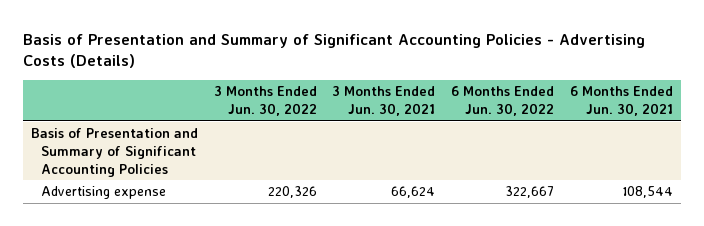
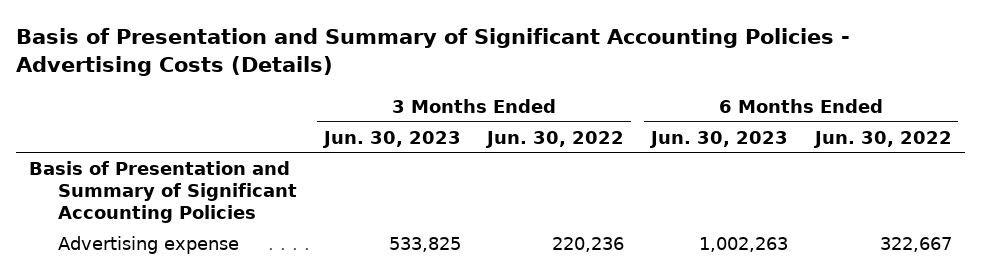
[332,86,436,117] 3 Months Ended Jun. 30, 2021 -> none
[569,86,673,117] 6 Months Ended Jun. 30, 2021 -> none
none -> [321,130,461,148] Jun. 30, 2023
none -> [649,130,789,148] Jun. 30, 2023
[267,186,317,199] 220,326 -> [552,237,625,253] 220,236

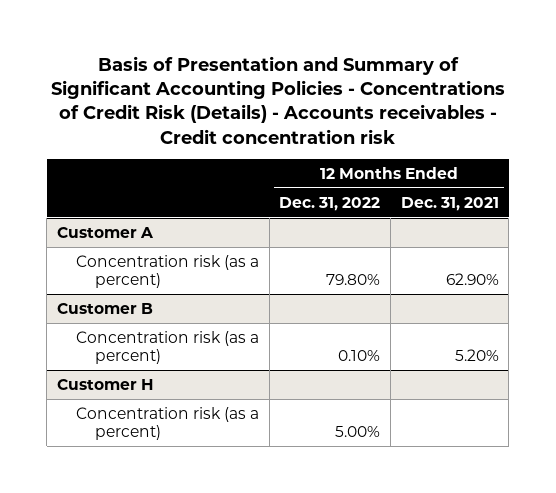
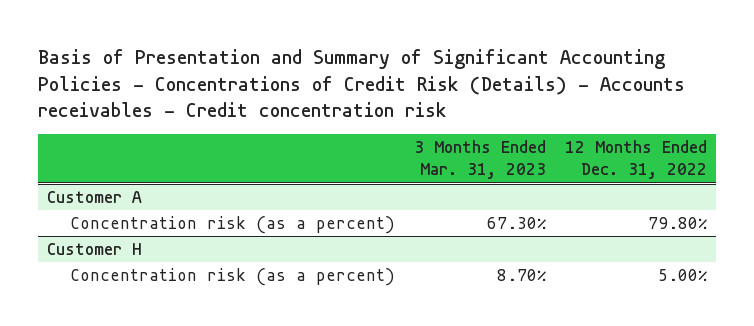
[400,196,499,211] Dec. 31, 2021 -> none
none -> [413,140,546,180] 3 Months Ended Mar. 31, 2023
[56,302,153,314] Customer B -> none
[75,330,259,364] Concentration risk (as a percent) -> none

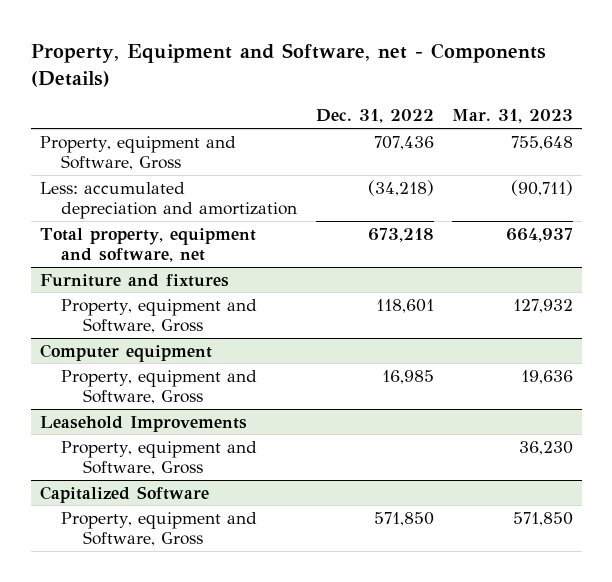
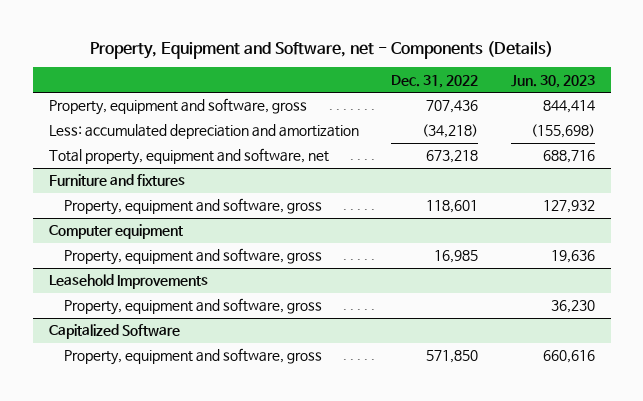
[451,109,573,124] Mar. 31, 2023 -> none
none -> [510,74,595,88] Jun. 30, 2023
[39,135,236,171] Property, equipment and Software, Gross -> [48,98,307,116] Property, equipment and software, gross
[61,298,258,334] Property, equipment and Software, Gross -> [64,198,323,216] Property, equipment and software, gross
[61,369,258,405] Property, equipment and Software, Gross -> [64,248,323,266] Property, equipment and software, gross
[61,440,258,476] Property, equipment and Software, Gross -> [64,298,323,316] Property, equipment and software, gross
[61,511,258,547] Property, equipment and Software, Gross -> [64,348,323,366] Property, equipment and software, gross

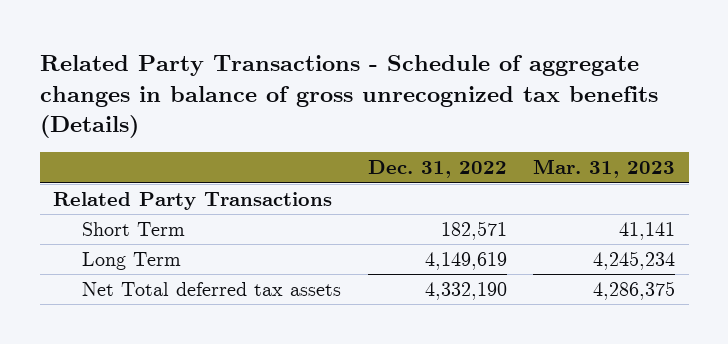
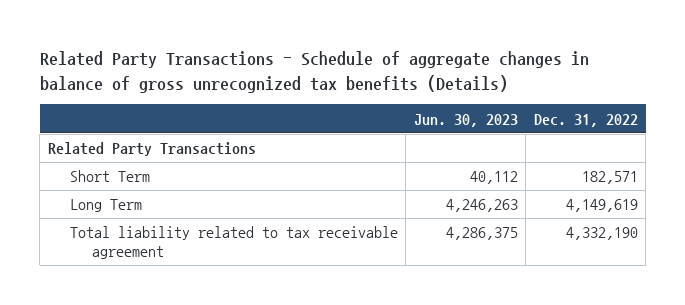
[533,159,676,179] Mar. 31, 2023 -> none
none -> [413,113,518,127] Jun. 30, 2023
[82,282,342,297] Net Total deferred tax assets -> [69,226,398,260] Total liability related to tax receivable agreement

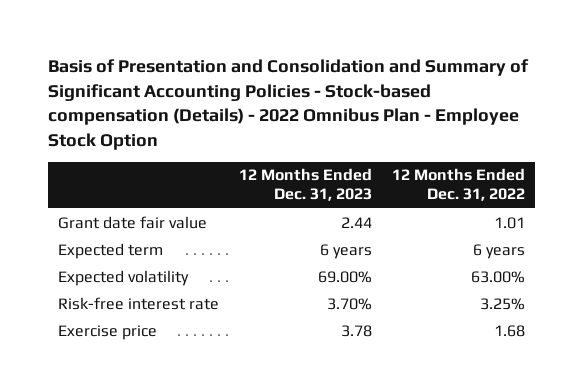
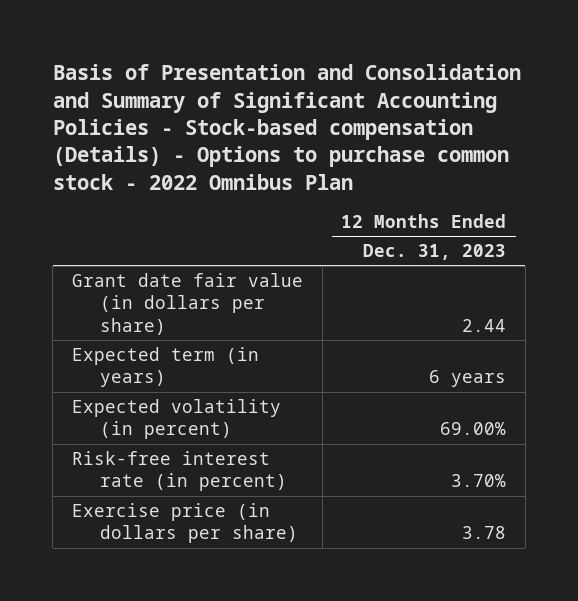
[47,59,529,150] Basis of Presentation and Consolidation and Summary of Significant Accounting Policies - Stock-based compensation (Details) - 2022 Omnibus Plan - Employee Stock Option -> [52,64,521,190] Basis of Presentation and Consolidation and Summary of Significant Accounting Policies - Stock-based compensation (Details) - Options to purchase common stock - 2022 Omnibus Plan
[391,168,525,202] 12 Months Ended Dec. 31, 2022 -> none
[57,215,207,229] Grant date fair value -> [72,272,304,335] Grant date fair value (in dollars per share)
[57,242,163,259] Expected term -> [72,346,260,388] Expected term (in years)
[57,269,189,286] Expected volatility -> [72,398,282,440] Expected volatility (in percent)
[57,296,219,310] Risk-free interest rate -> [72,450,288,492] Risk-free interest rate (in percent)
[57,324,157,340] Exercise price -> [72,502,299,544] Exercise price (in dollars per share)

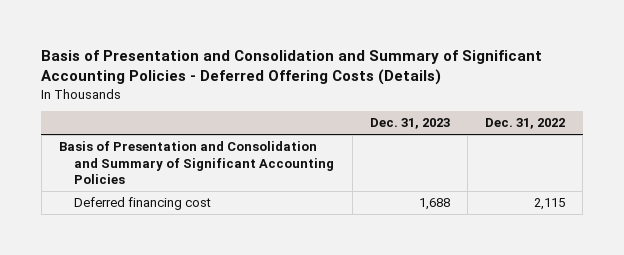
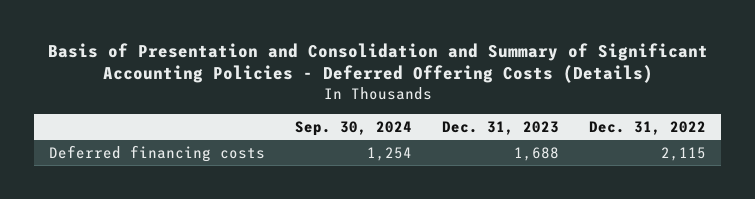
none -> [294,120,412,136] Sep. 30, 2024
[58,141,335,185] Basis of Presentation and Consolidation and Summary of Significant Accounting Policies -> none
[74,197,212,211] Deferred financing cost -> [48,144,265,162] Deferred financing costs

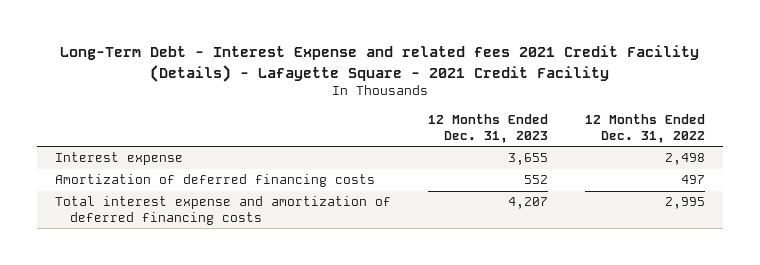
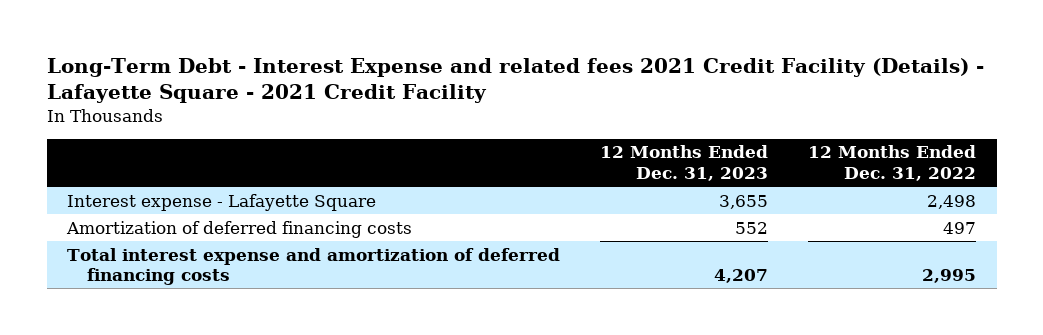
[55,152,184,166] Interest expense -> [66,193,376,211] Interest expense - Lafayette Square

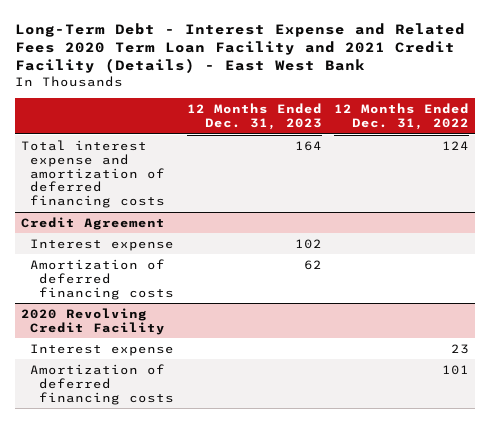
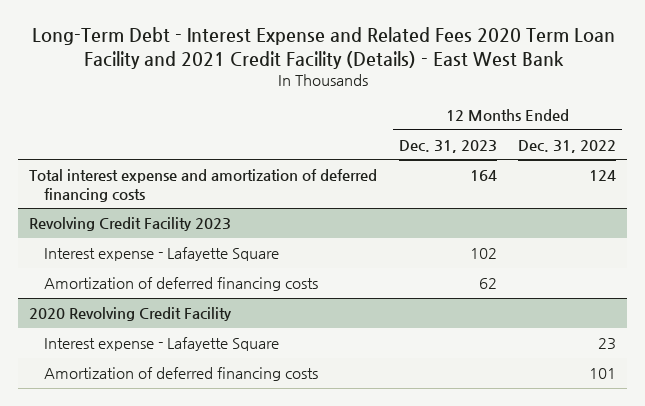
[21,216,166,230] Credit Agreement -> [28,217,231,232] Revolving Credit Facility 2023
[30,238,175,251] Interest expense -> [44,247,280,262] Interest expense - Lafayette Square
[30,343,175,356] Interest expense -> [44,337,280,352] Interest expense - Lafayette Square

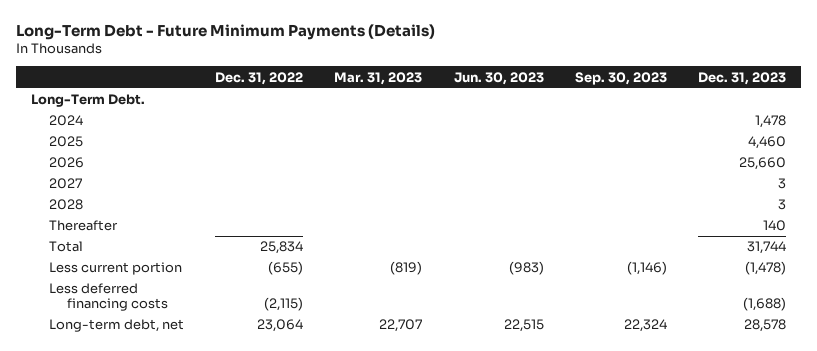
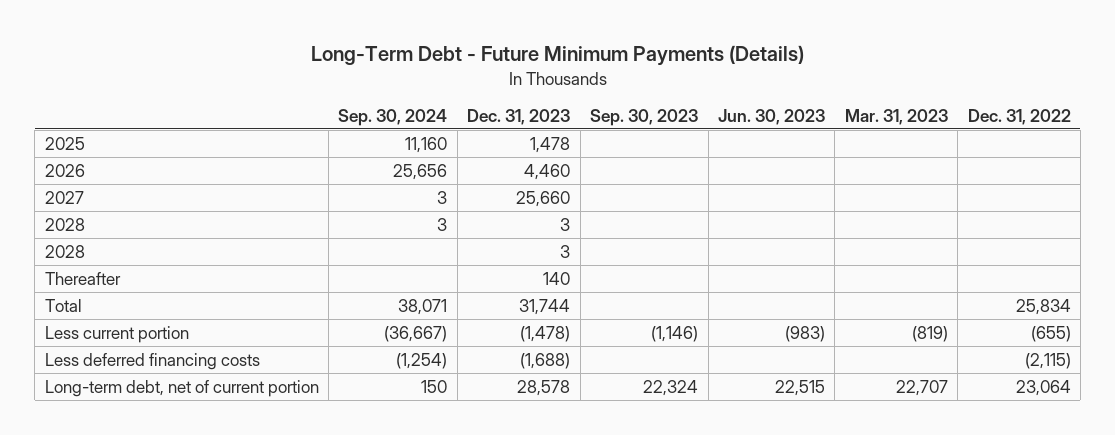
none -> [338,108,448,126] Sep. 30, 2024
[31,94,146,108] Long-Term Debt. -> none
[49,178,83,190] 2027 -> none
[49,115,84,127] 2024 -> [44,136,85,150] 2025
[49,136,84,148] 2025 -> [44,163,85,177] 2026
[49,157,85,169] 2026 -> [44,190,84,204] 2027
none -> [44,244,85,258] 2028
[49,319,185,333] Long-term debt, net -> [44,379,319,397] Long-term debt, net of current portion

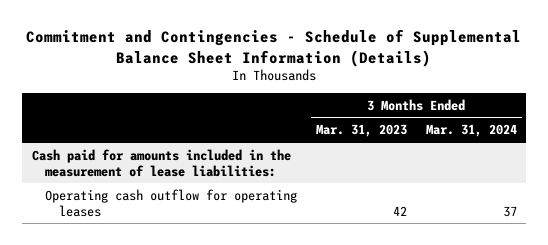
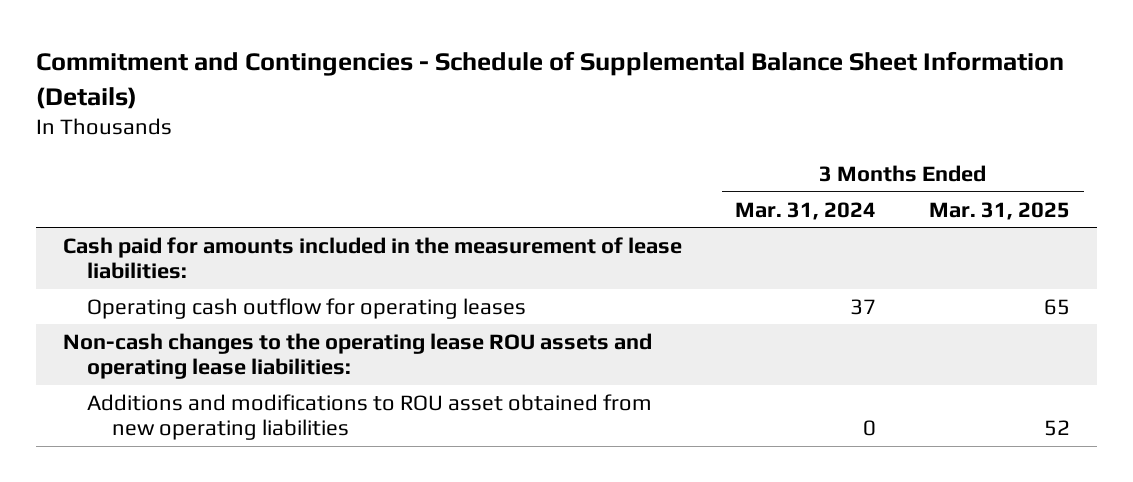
[315,124,407,138] Mar. 31, 2023 -> none
none -> [929,201,1071,220] Mar. 31, 2025
none -> [62,332,652,380] Non-cash changes to the operating lease ROU assets and operating lease liabilities:
none -> [87,393,653,441] Additions and modifications to ROU asset obtained from new operating liabilities

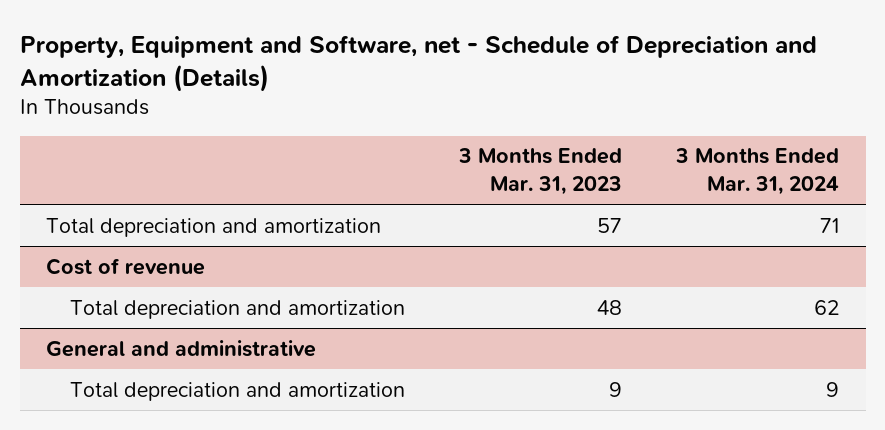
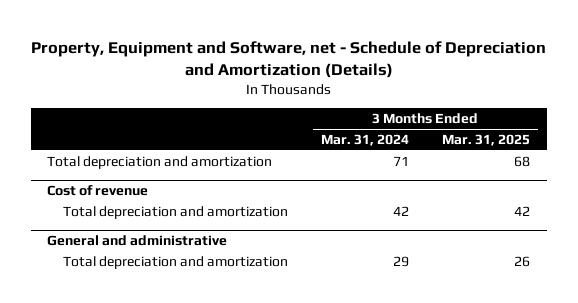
[457,148,622,195] 3 Months Ended Mar. 31, 2023 -> none
none -> [442,134,531,147] Mar. 31, 2025
[813,299,839,315] 62 -> [392,205,409,216] 42
[825,381,839,397] 9 -> [392,255,409,267] 29

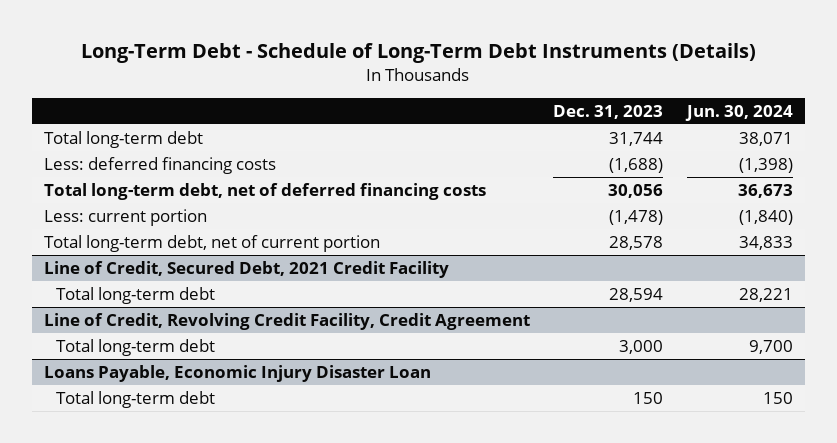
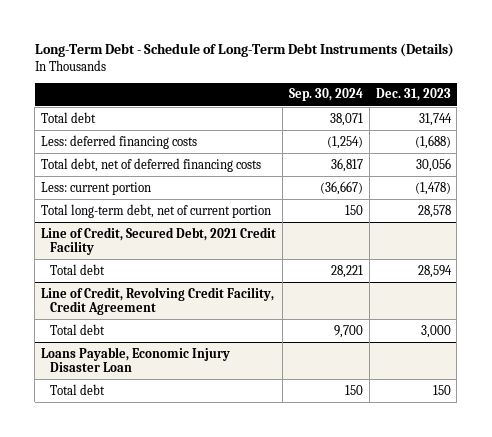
[684,104,793,121] Jun. 30, 2024 -> none
none -> [288,88,363,102] Sep. 30, 2024
[43,130,203,148] Total long-term debt -> [41,111,97,123] Total debt
[43,182,486,200] Total long-term debt, net of deferred financing costs -> [41,157,262,172] Total debt, net of deferred financing costs
[56,286,216,304] Total long-term debt -> [50,263,106,275] Total debt
[56,338,216,356] Total long-term debt -> [50,323,106,335] Total debt
[56,390,216,408] Total long-term debt -> [50,383,106,395] Total debt

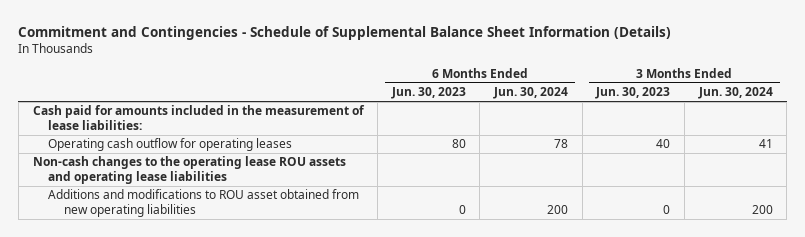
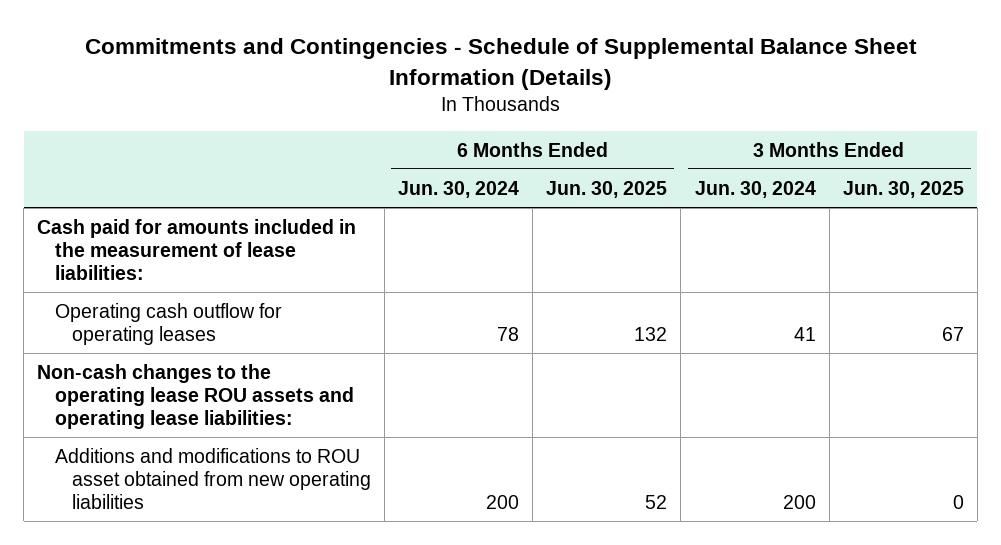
[18,25,672,40] Commitment and Contingencies - Schedule of Supplemental Balance Sheet Information (Details) -> [84,38,917,90] Commitments and Contingencies - Schedule of Supplemental Balance Sheet Information (Details)
[390,87,466,100] Jun. 30, 2023 -> none
[595,87,671,100] Jun. 30, 2023 -> none
none -> [546,180,668,198] Jun. 30, 2025
none -> [842,180,964,198] Jun. 30, 2025
[32,156,346,184] Non-cash changes to the operating lease ROU assets and operating lease liabilities -> [37,363,354,430] Non-cash changes to the operating lease ROU assets and operating lease liabilities:

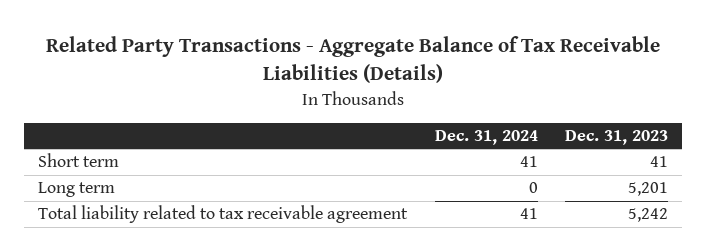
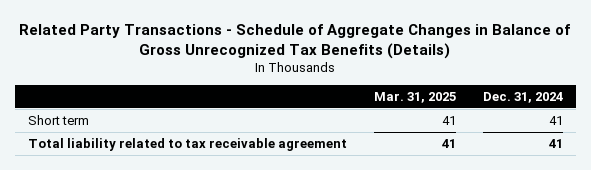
[46,36,661,84] Related Party Transactions - Aggregate Balance of Tax Receivable Liabilities (Details) -> [19,23,571,59] Related Party Transactions - Schedule of Aggregate Changes in Balance of Gross Unrecognized Tax Benefits (Details)
[565,130,669,146] Dec. 31, 2023 -> none
none -> [373,91,456,103] Mar. 31, 2025
[38,182,116,198] Long term -> none

